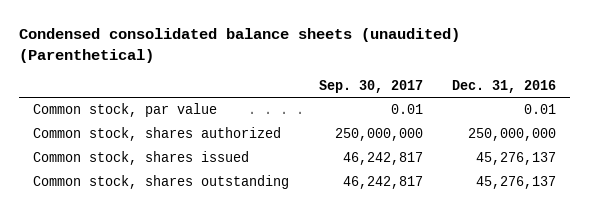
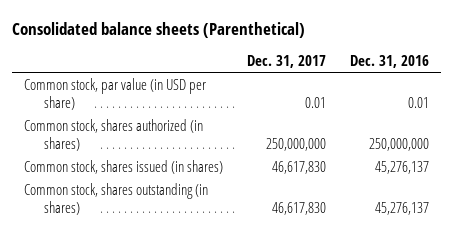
[18,28,460,63] Condensed consolidated balance sheets (unaudited) (Parenthetical) -> [11,21,305,38] Consolidated balance sheets (Parenthetical)
[318,79,423,93] Sep. 30, 2017 -> none
none -> [247,54,327,68] Dec. 31, 2017
[33,103,218,118] Common stock, par value -> [23,77,206,110] Common stock, par value (in USD per share)
[33,127,282,142] Common stock, shares authorized -> [23,118,203,151] Common stock, shares authorized (in shares)
[33,151,250,166] Common stock, shares issued -> [23,159,223,174] Common stock, shares issued (in shares)
[33,175,290,190] Common stock, shares outstanding -> [23,182,208,215] Common stock, shares outstanding (in shares)

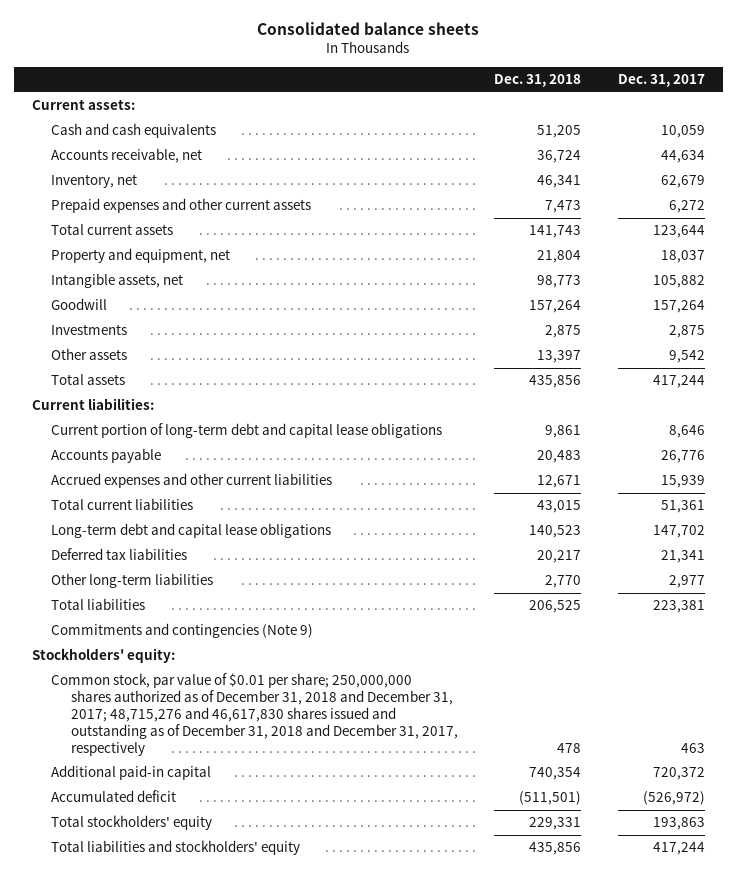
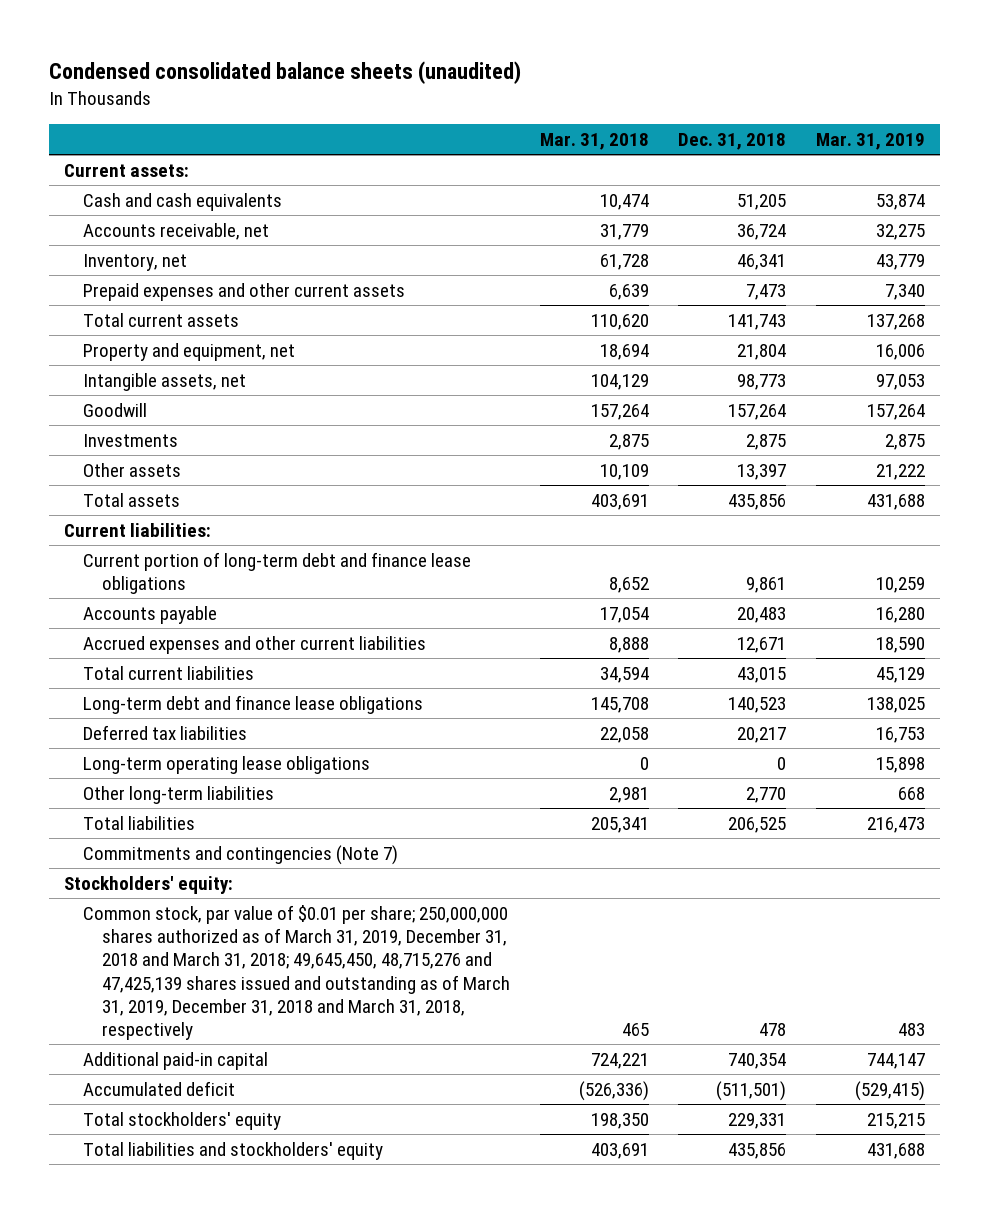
[257,21,480,35] Consolidated balance sheets -> [49,61,522,85] Condensed consolidated balance sheets (unaudited)
[617,74,705,88] Dec. 31, 2017 -> none
none -> [539,133,649,151] Mar. 31, 2018
none -> [816,133,926,151] Mar. 31, 2019
[51,423,443,439] Current portion of long-term debt and capital lease obligations -> [82,551,471,595] Current portion of long-term debt and finance lease obligations
[51,523,332,539] Long-term debt and capital lease obligations -> [82,694,423,714] Long-term debt and finance lease obligations
none -> [82,755,370,774] Long-term operating lease obligations
[51,623,314,639] Commitments and contingencies (Note 9) -> [82,844,398,865] Commitments and contingencies (Note 7)
[51,673,459,756] Common stock, par value of $0.01 per share; 250,000,000 shares authorized as of December 31, 2018 and December 31, 2017; 48,715,276 and 46,617,830 shares issued and outstanding as of December 31, 2018 and December 31, 2017, respectively -> [82,904,510,1041] Common stock, par value of $0.01 per share; 250,000,000 shares authorized as of March 31, 2019, December 31, 2018 and March 31, 2018; 49,645,450, 48,715,276 and 47,425,139 shares issued and outstanding as of March 31, 2019, December 31, 2018 and March 31, 2018, respectively

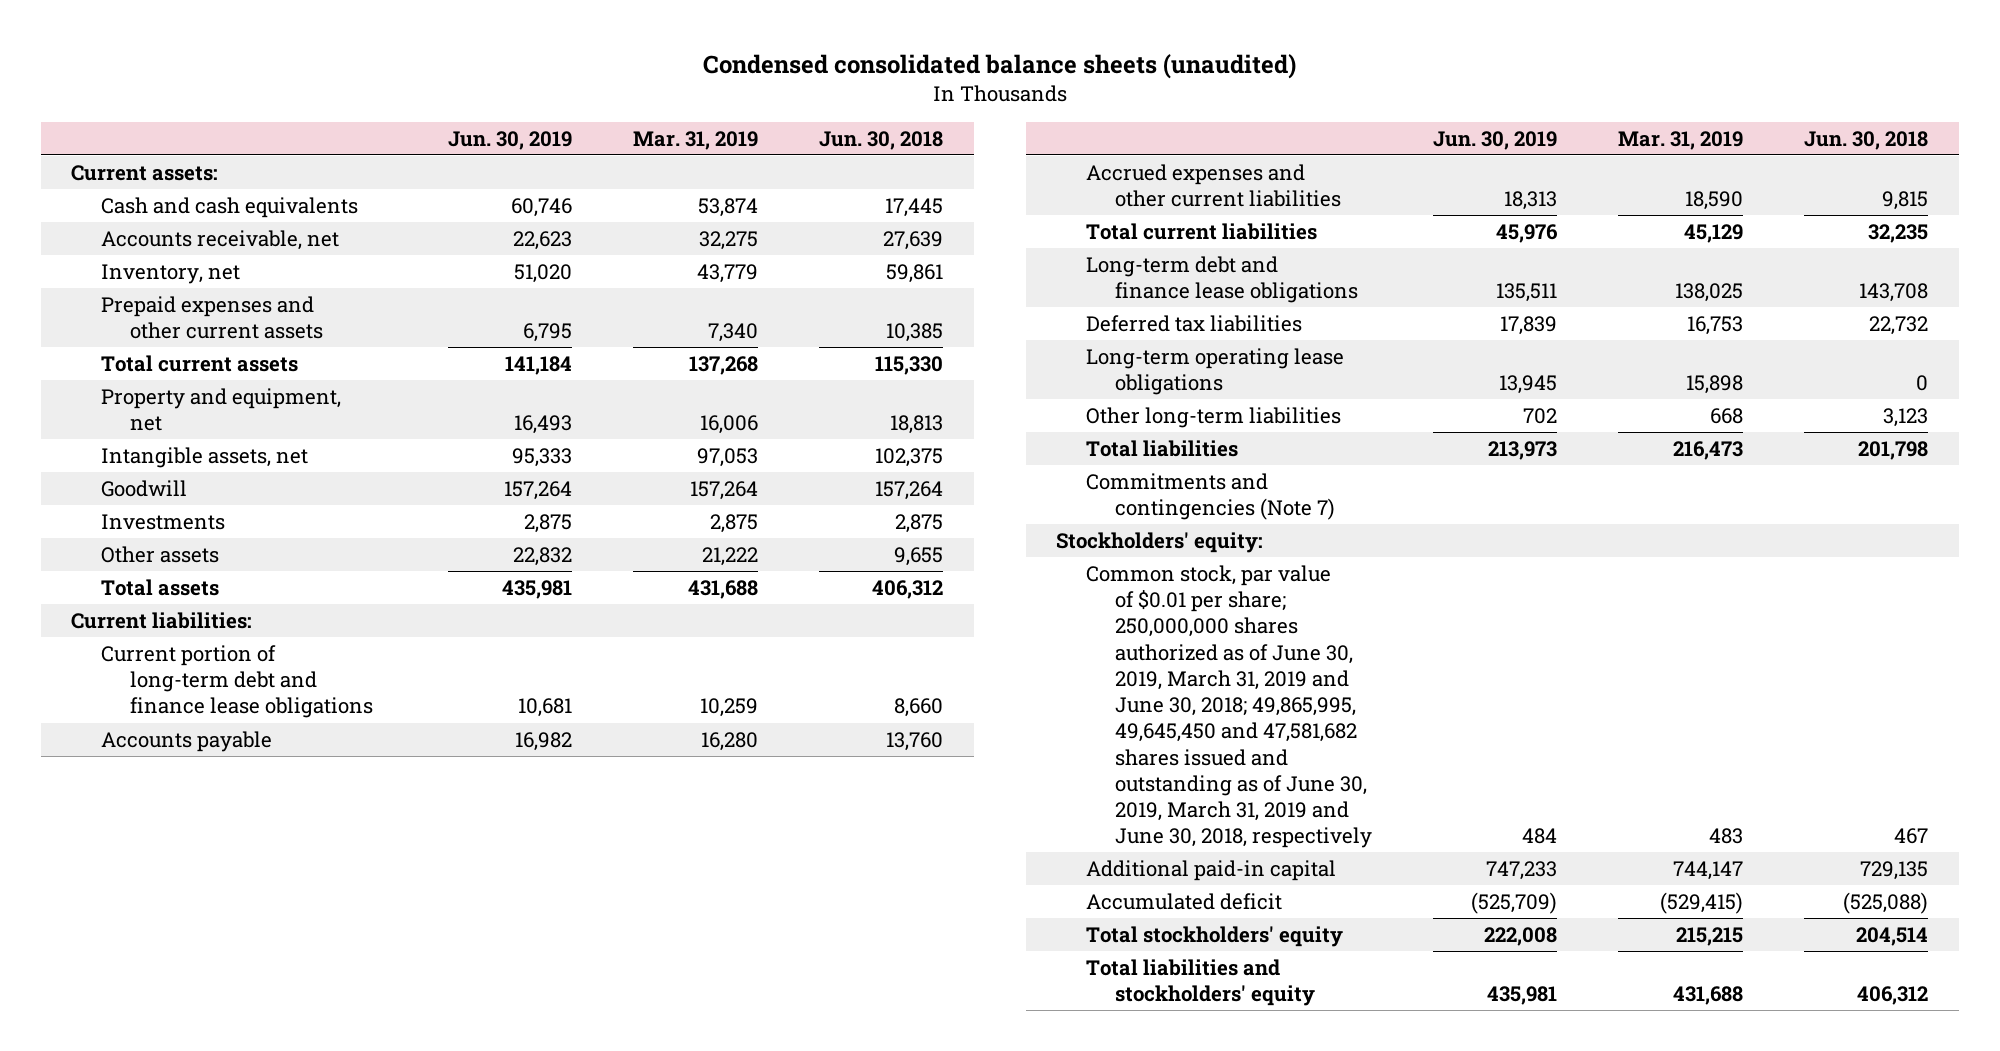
[539,133,649,151] Mar. 31, 2018 -> none
[678,133,787,151] Dec. 31, 2018 -> none
none -> [448,130,573,150] Jun. 30, 2019
none -> [819,130,944,150] Jun. 30, 2018
[82,904,510,1041] Common stock, par value of $0.01 per share; 250,000,000 shares authorized as of March 31, 2019, December 31, 2018 and March 31, 2018; 49,645,450, 48,715,276 and 47,425,139 shares issued and outstanding as of March 31, 2019, December 31, 2018 and March 31, 2018, respectively -> [1085,565,1372,849] Common stock, par value of $0.01 per share; 250,000,000 shares authorized as of June 30, 2019, March 31, 2019 and June 30, 2018; 49,865,995, 49,645,450 and 47,581,682 shares issued and outstanding as of June 30, 2019, March 31, 2019 and June 30, 2018, respectively

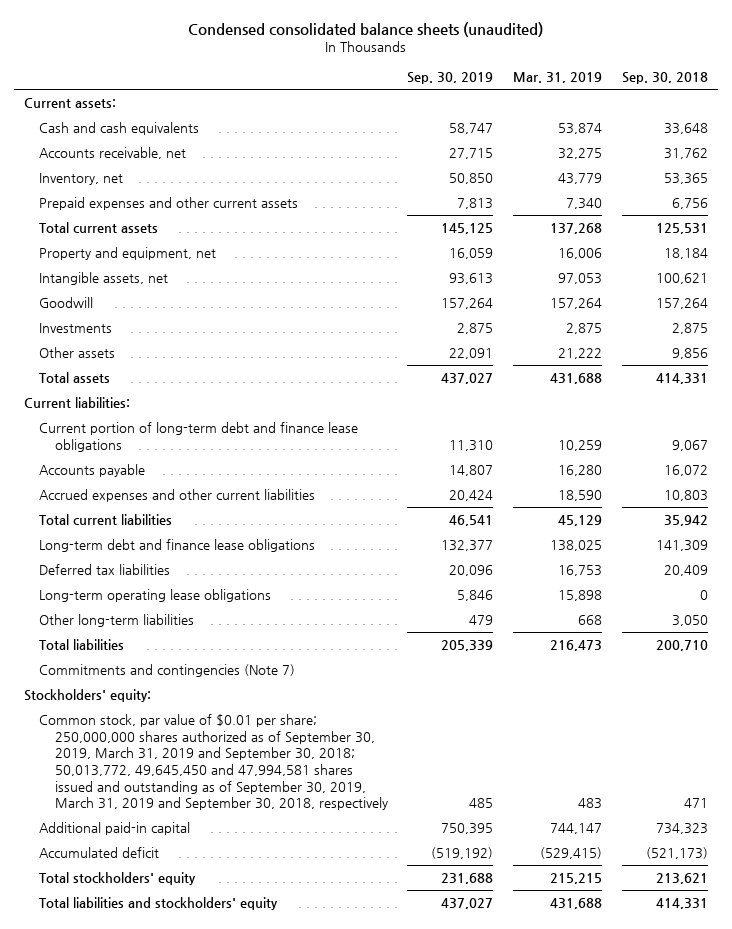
[448,130,573,150] Jun. 30, 2019 -> none
[819,130,944,150] Jun. 30, 2018 -> none
none -> [407,72,494,85] Sep. 30, 2019
none -> [621,72,708,85] Sep. 30, 2018
[1085,565,1372,849] Common stock, par value of $0.01 per share; 250,000,000 shares authorized as of June 30, 2019, March 31, 2019 and June 30, 2018; 49,865,995, 49,645,450 and 47,581,682 shares issued and outstanding as of June 30, 2019, March 31, 2019 and June 30, 2018, respectively -> [39,714,388,811] Common stock, par value of $0.01 per share; 250,000,000 shares authorized as of September 30, 2019, March 31, 2019 and September 30, 2018; 50,013,772, 49,645,450 and 47,994,581 shares issued and outstanding as of September 30, 2019, March 31, 2019 and September 30, 2018, respectively

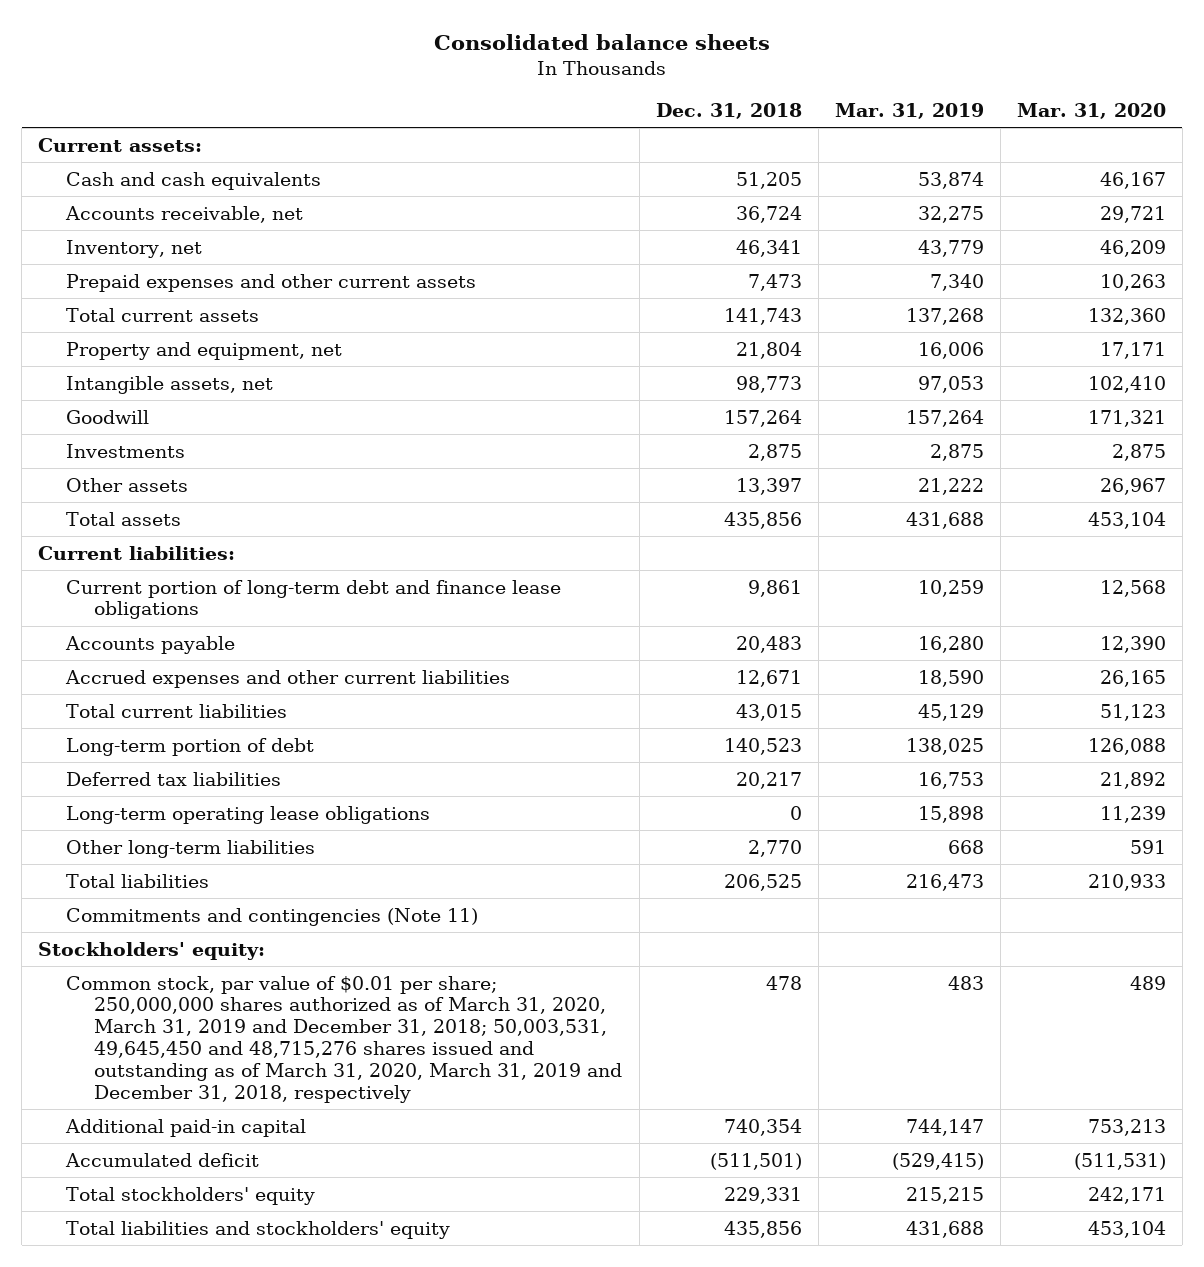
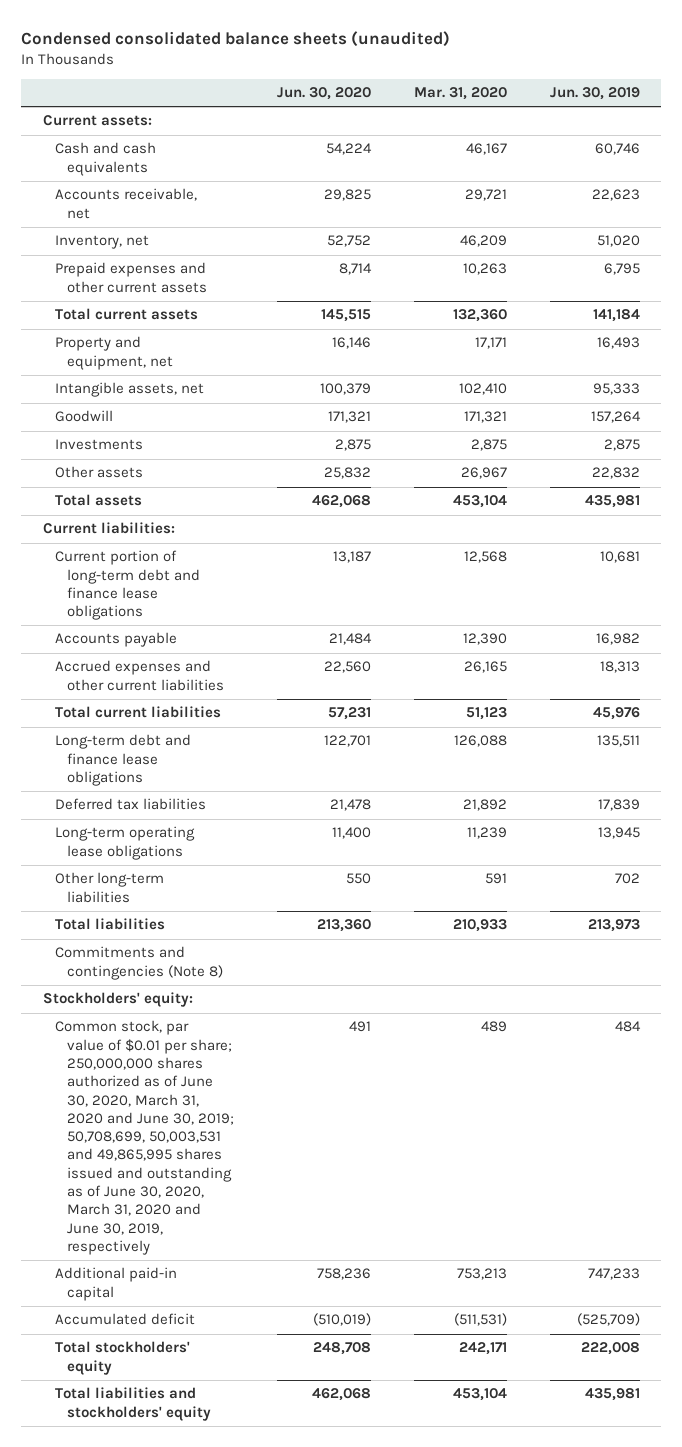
[434,34,771,51] Consolidated balance sheets -> [21,31,451,48] Condensed consolidated balance sheets (unaudited)
[655,102,802,119] Dec. 31, 2018 -> none
[834,102,984,119] Mar. 31, 2019 -> none
none -> [276,87,371,101] Jun. 30, 2020
none -> [549,87,640,101] Jun. 30, 2019
[66,737,315,756] Long-term portion of debt -> [54,734,191,787] Long-term debt and finance lease obligations
[66,907,479,926] Commitments and contingencies (Note 11) -> [54,946,224,980] Commitments and contingencies (Note 8)
[66,975,623,1103] Common stock, par value of $0.01 per share; 250,000,000 shares authorized as of March 31, 2020, March 31, 2019 and December 31, 2018; 50,003,531, 49,645,450 and 48,715,276 shares issued and outstanding as of March 31, 2020, March 31, 2019 and December 31, 2018, respectively -> [54,1020,235,1255] Common stock, par value of $0.01 per share; 250,000,000 shares authorized as of June 30, 2020, March 31, 2020 and June 30, 2019; 50,708,699, 50,003,531 and 49,865,995 shares issued and outstanding as of June 30, 2020, March 31, 2020 and June 30, 2019, respectively

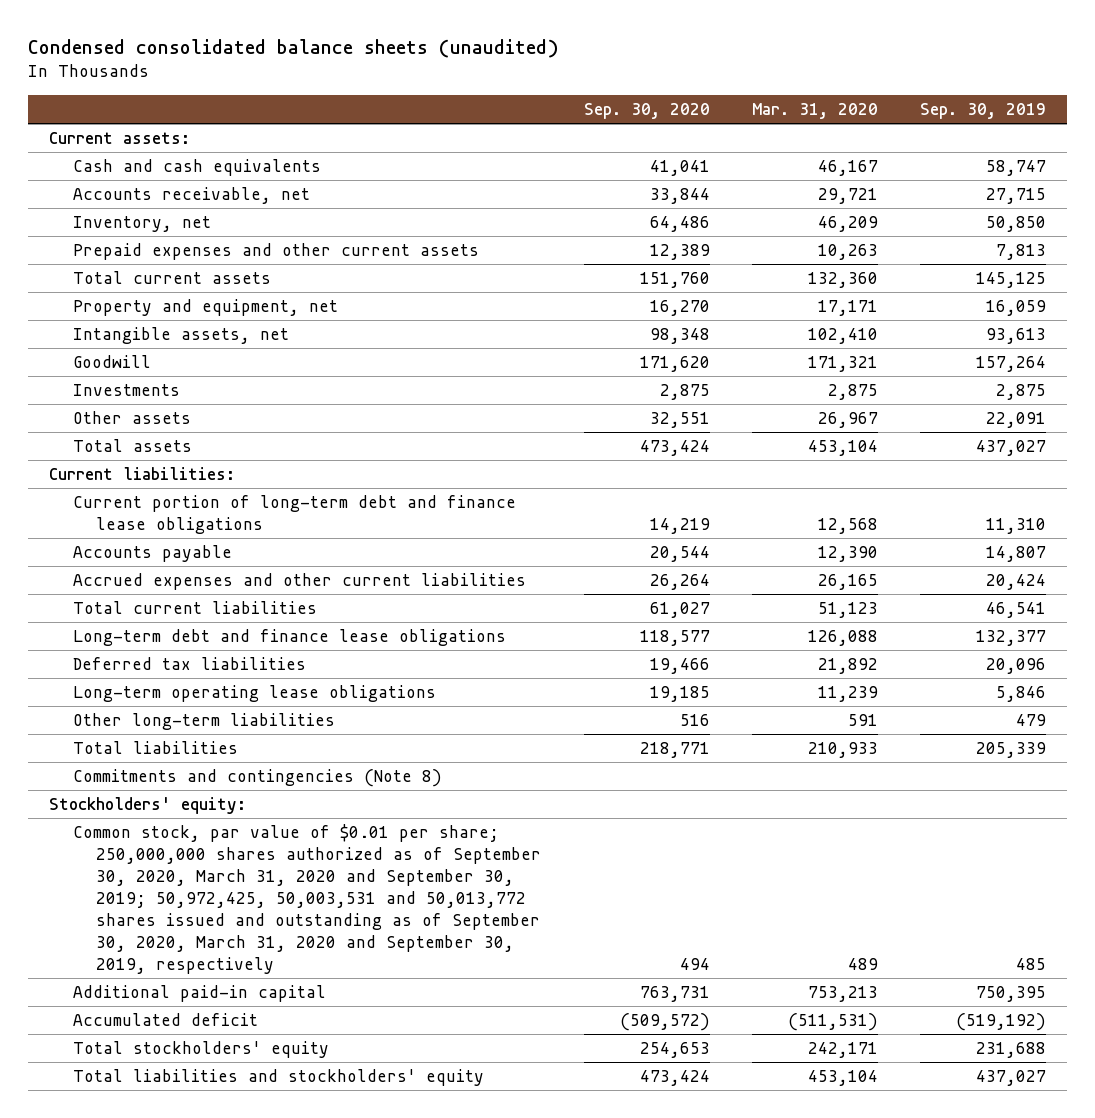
[276,87,371,101] Jun. 30, 2020 -> none
[549,87,640,101] Jun. 30, 2019 -> none
none -> [583,102,710,119] Sep. 30, 2020
none -> [920,102,1047,119] Sep. 30, 2019
[54,1020,235,1255] Common stock, par value of $0.01 per share; 250,000,000 shares authorized as of June 30, 2020, March 31, 2020 and June 30, 2019; 50,708,699, 50,003,531 and 49,865,995 shares issued and outstanding as of June 30, 2020, March 31, 2020 and June 30, 2019, respectively -> [72,824,542,974] Common stock, par value of $0.01 per share; 250,000,000 shares authorized as of September 30, 2020, March 31, 2020 and September 30, 2019; 50,972,425, 50,003,531 and 50,013,772 shares issued and outstanding as of September 30, 2020, March 31, 2020 and September 30, 2019, respectively

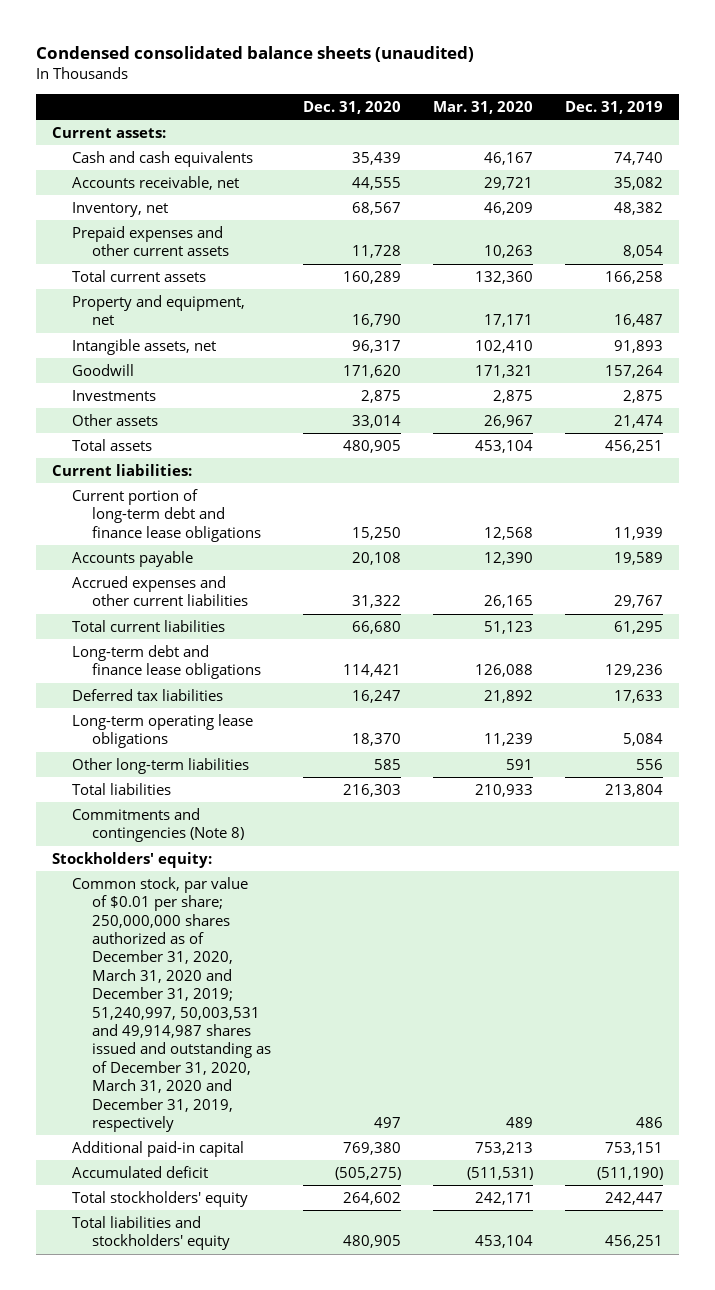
[583,102,710,119] Sep. 30, 2020 -> none
[920,102,1047,119] Sep. 30, 2019 -> none
none -> [302,101,401,115] Dec. 31, 2020
none -> [564,101,663,115] Dec. 31, 2019
[72,824,542,974] Common stock, par value of $0.01 per share; 250,000,000 shares authorized as of September 30, 2020, March 31, 2020 and September 30, 2019; 50,972,425, 50,003,531 and 50,013,772 shares issued and outstanding as of September 30, 2020, March 31, 2020 and September 30, 2019, respectively -> [71,876,271,1132] Common stock, par value of $0.01 per share; 250,000,000 shares authorized as of December 31, 2020, March 31, 2020 and December 31, 2019; 51,240,997, 50,003,531 and 49,914,987 shares issued and outstanding as of December 31, 2020, March 31, 2020 and December 31, 2019, respectively

